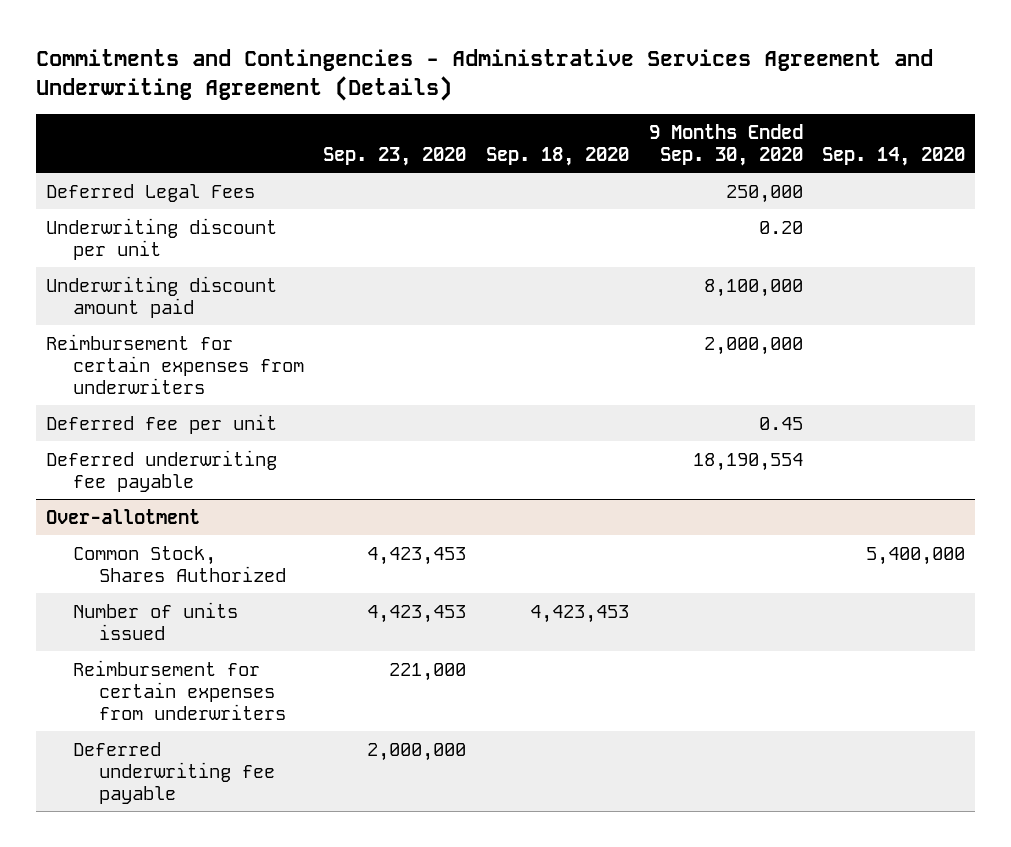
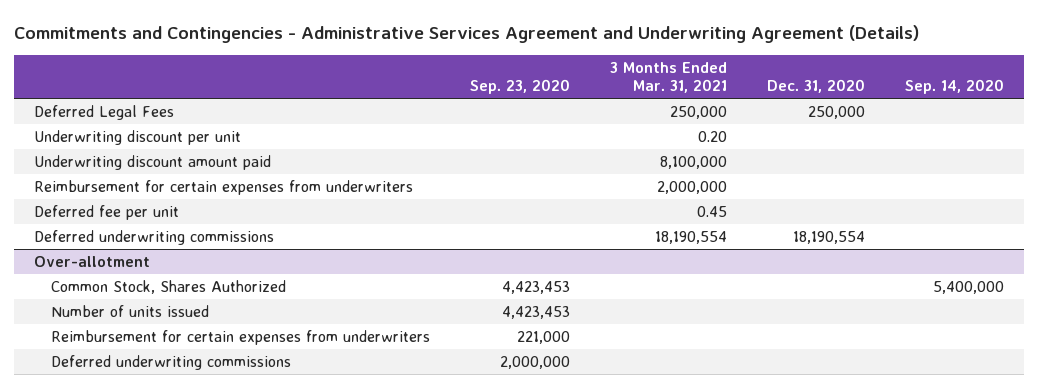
[486,147,630,167] Sep. 18, 2020 -> none
[648,124,803,167] 9 Months Ended Sep. 30, 2020 -> none
none -> [610,61,728,94] 3 Months Ended Mar. 31, 2021
none -> [767,79,866,94] Dec. 31, 2020
[46,449,278,492] Deferred underwriting fee payable -> [34,229,275,245] Deferred underwriting commissions
[72,741,276,804] Deferred underwriting fee payable -> [51,354,292,370] Deferred underwriting commissions

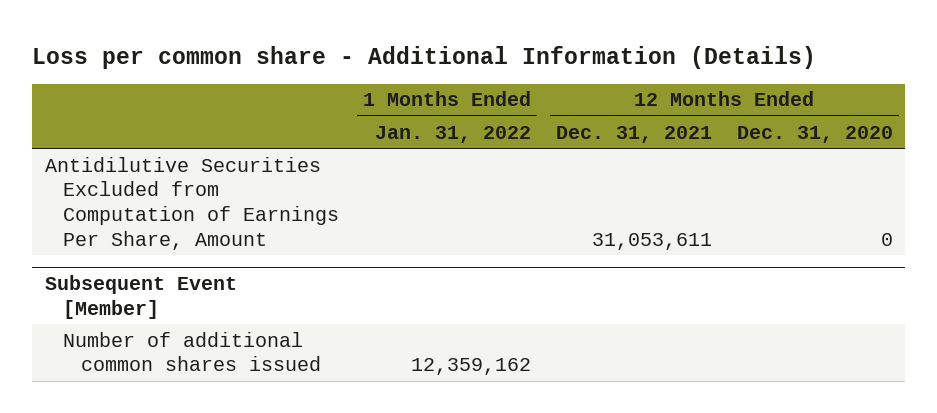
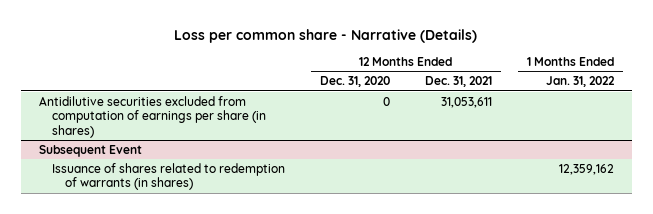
[32,45,817,69] Loss per common share - Additional Information (Details) -> [174,29,478,44] Loss per common share - Narrative (Details)
[44,156,339,250] Antidilutive Securities Excluded from Computation of Earnings Per Share, Amount -> [38,95,266,138] Antidilutive securities excluded from computation of earnings per share (in shares)
[44,275,237,319] Subsequent Event [Member] -> [38,144,142,157] Subsequent Event
[62,331,321,372] Number of additional common shares issued -> [51,162,285,191] Issuance of shares related to redemption of warrants (in shares)

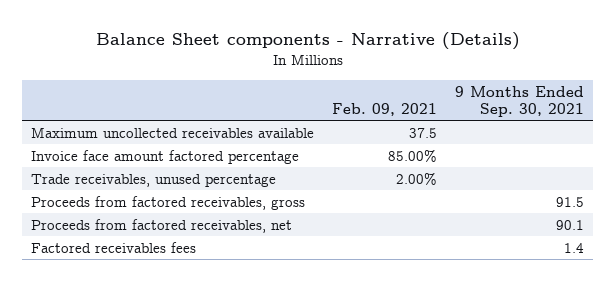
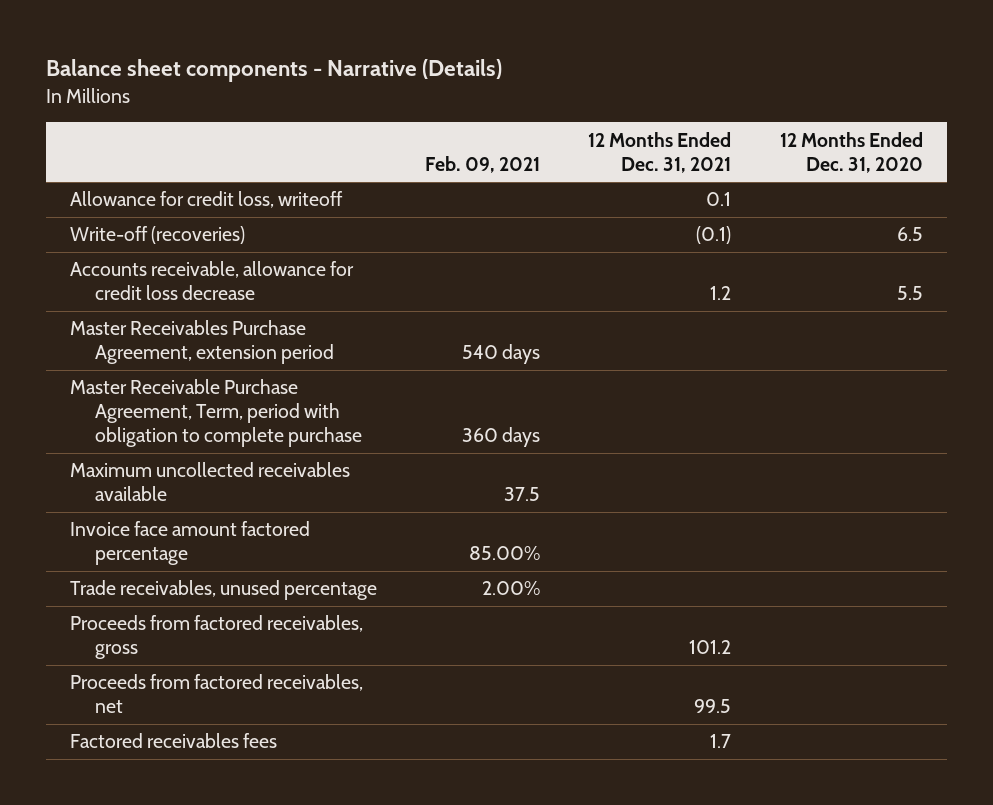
[95,32,520,51] Balance Sheet components - Narrative (Details) -> [45,59,502,83] Balance sheet components - Narrative (Details)
[455,85,585,117] 9 Months Ended Sep. 30, 2021 -> none
none -> [588,131,732,173] 12 Months Ended Dec. 31, 2021
none -> [779,131,923,173] 12 Months Ended Dec. 31, 2020
none -> [69,191,343,209] Allowance for credit loss, writeoff
none -> [69,226,245,245] Write-off (recoveries)
none -> [69,261,354,301] Accounts receivable, allowance for credit loss decrease
none -> [69,320,334,365] Master Receivables Purchase Agreement, extension period
none -> [69,379,362,448] Master Receivable Purchase Agreement, Term, period with obligation to complete purchase

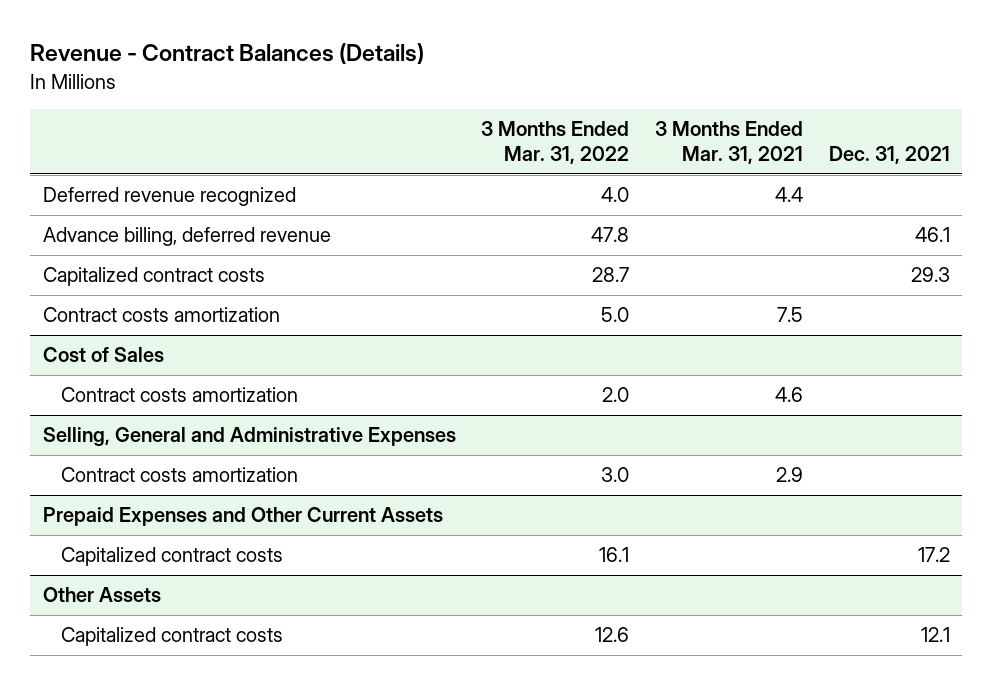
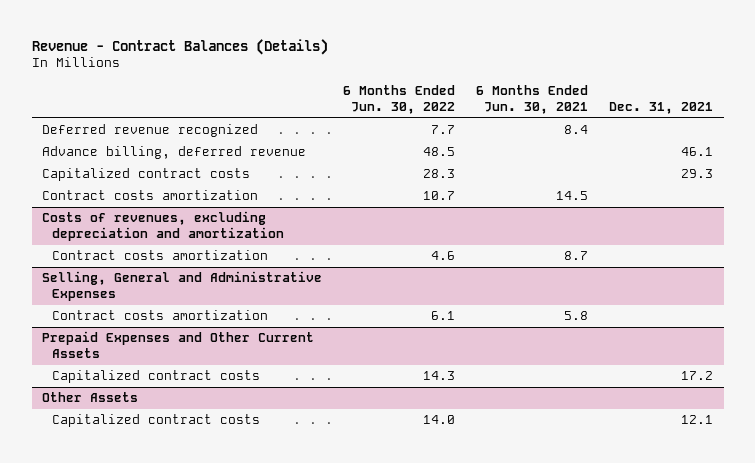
[481,121,630,165] 3 Months Ended Mar. 31, 2022 -> none
[654,121,803,165] 3 Months Ended Mar. 31, 2021 -> none
none -> [343,85,456,114] 6 Months Ended Jun. 30, 2022
none -> [476,85,589,114] 6 Months Ended Jun. 30, 2021
[42,347,164,363] Cost of Sales -> [42,211,285,242] Costs of revenues, excluding depreciation and amortization

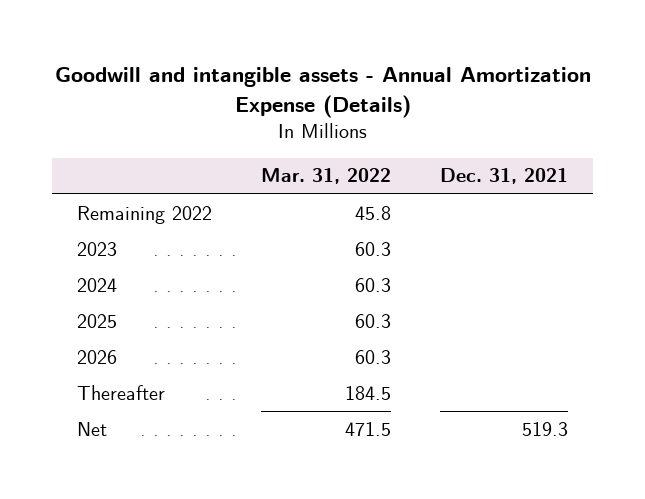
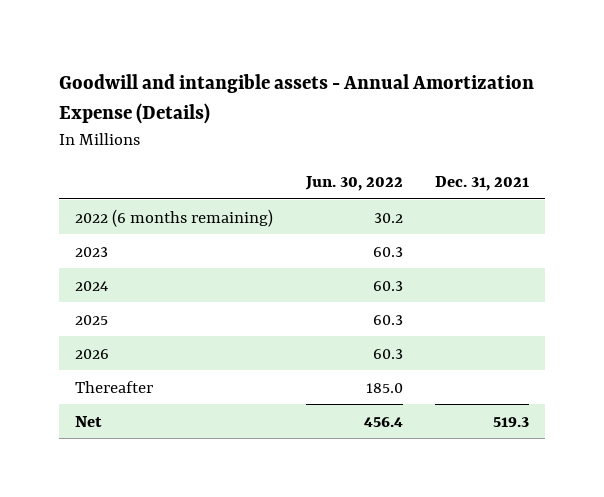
[261,168,392,185] Mar. 31, 2022 -> none
none -> [304,175,403,191] Jun. 30, 2022
[76,205,212,224] Remaining 2022 -> [75,208,274,227] 2022 (6 months remaining)

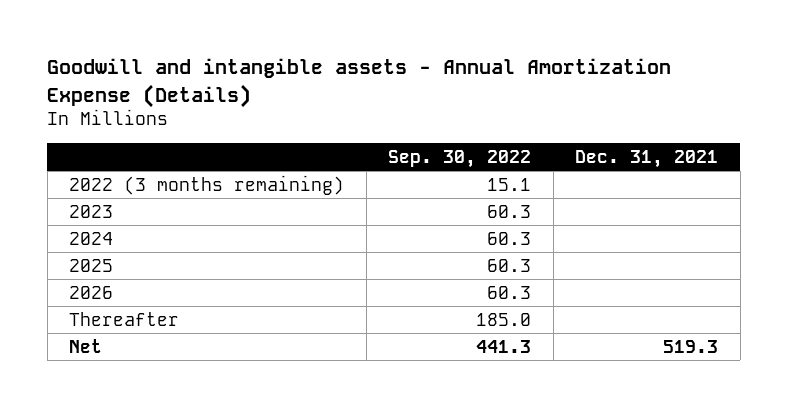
[304,175,403,191] Jun. 30, 2022 -> none
none -> [388,149,532,168] Sep. 30, 2022
[75,208,274,227] 2022 (6 months remaining) -> [69,174,345,195] 2022 (3 months remaining)

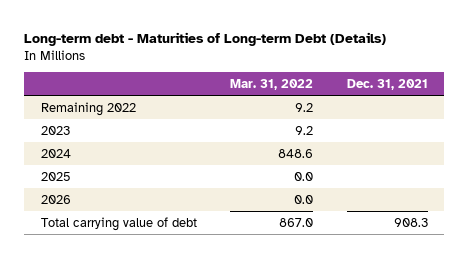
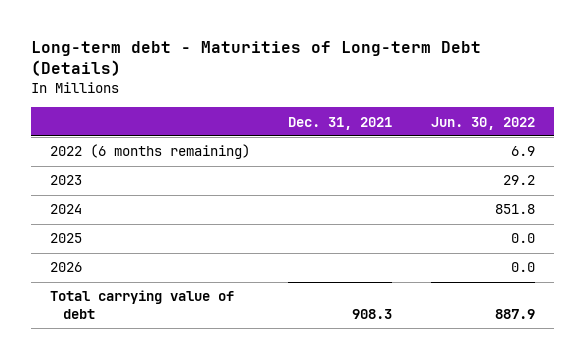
[230,78,314,90] Mar. 31, 2022 -> none
none -> [430,116,535,130] Jun. 30, 2022
[40,101,136,116] Remaining 2022 -> [50,144,251,160] 2022 (6 months remaining)

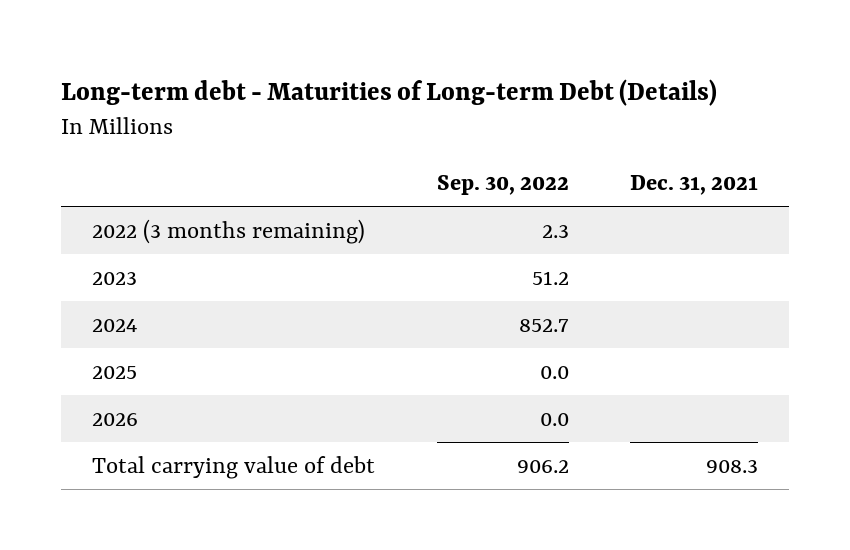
[430,116,535,130] Jun. 30, 2022 -> none
none -> [436,175,569,196] Sep. 30, 2022
[50,144,251,160] 2022 (6 months remaining) -> [91,218,365,244] 2022 (3 months remaining)

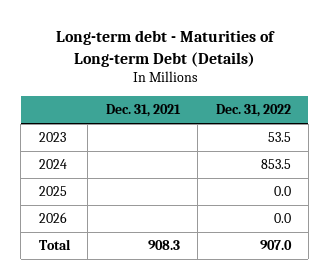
[436,175,569,196] Sep. 30, 2022 -> none
none -> [215,104,291,118] Dec. 31, 2022
[91,218,365,244] 2022 (3 months remaining) -> none
[91,455,375,479] Total carrying value of debt -> [38,239,71,251] Total

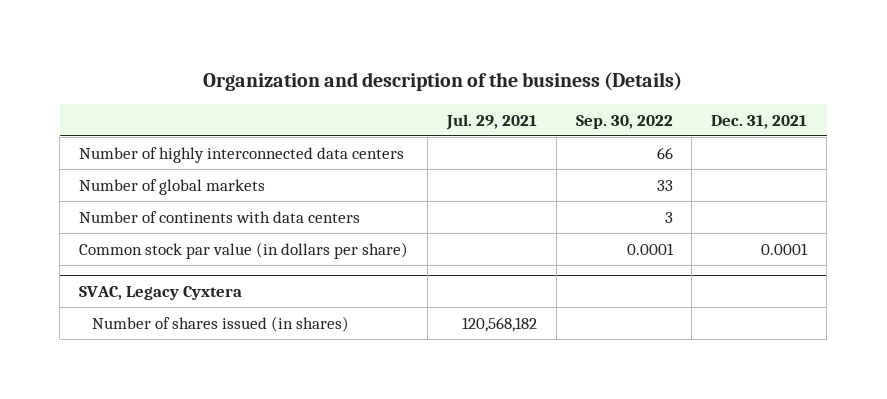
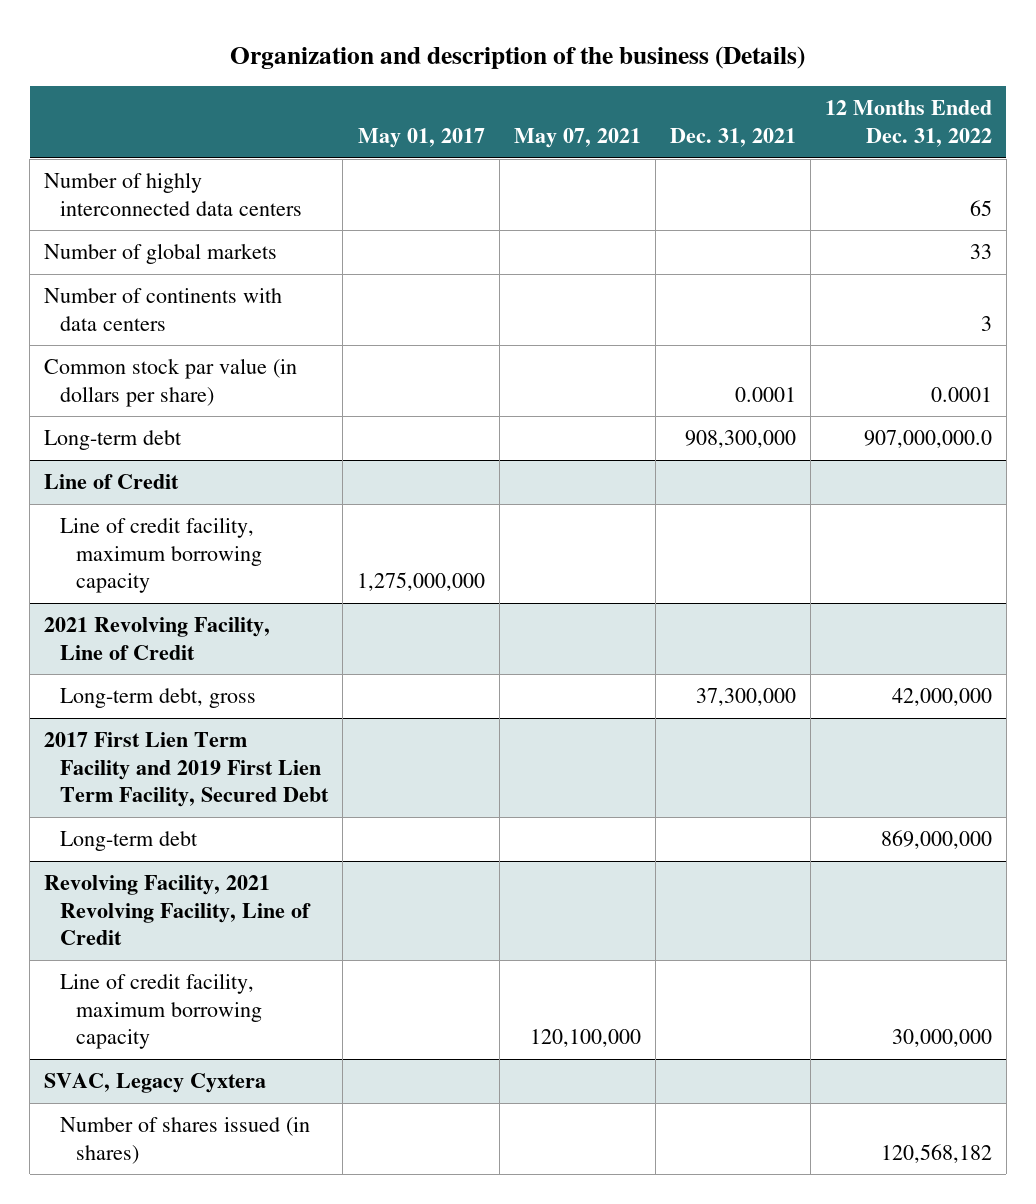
[445,113,537,130] Jul. 29, 2021 -> none
[575,114,673,129] Sep. 30, 2022 -> none
none -> [358,128,486,149] May 01, 2017
none -> [514,128,642,149] May 07, 2021
none -> [824,100,992,148] 12 Months Ended Dec. 31, 2022
none -> [44,430,183,451] Long-term debt
none -> [44,474,180,490] Line of Credit
none -> [60,517,263,594] Line of credit facility, maximum borrowing capacity
none -> [44,617,271,660] 2021 Revolving Facility, Line of Credit
none -> [60,688,257,709] Long-term debt, gross
none -> [44,732,330,808] 2017 First Lien Term Facility and 2019 First Lien Term Facility, Secured Debt
none -> [60,831,199,852] Long-term debt
none -> [44,875,312,946] Revolving Facility, 2021 Revolving Facility, Line of Credit
none -> [60,973,263,1050] Line of credit facility, maximum borrowing capacity

